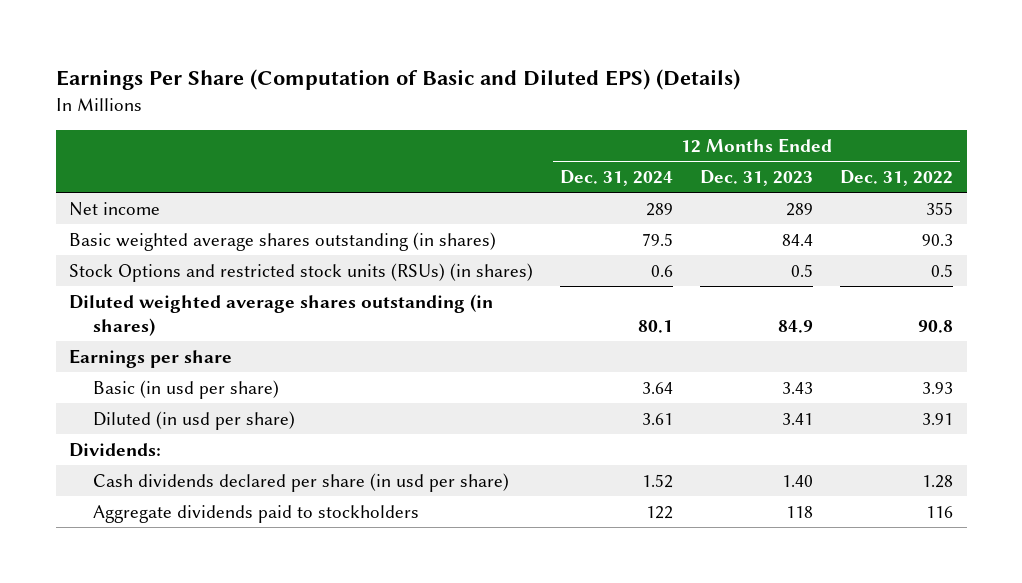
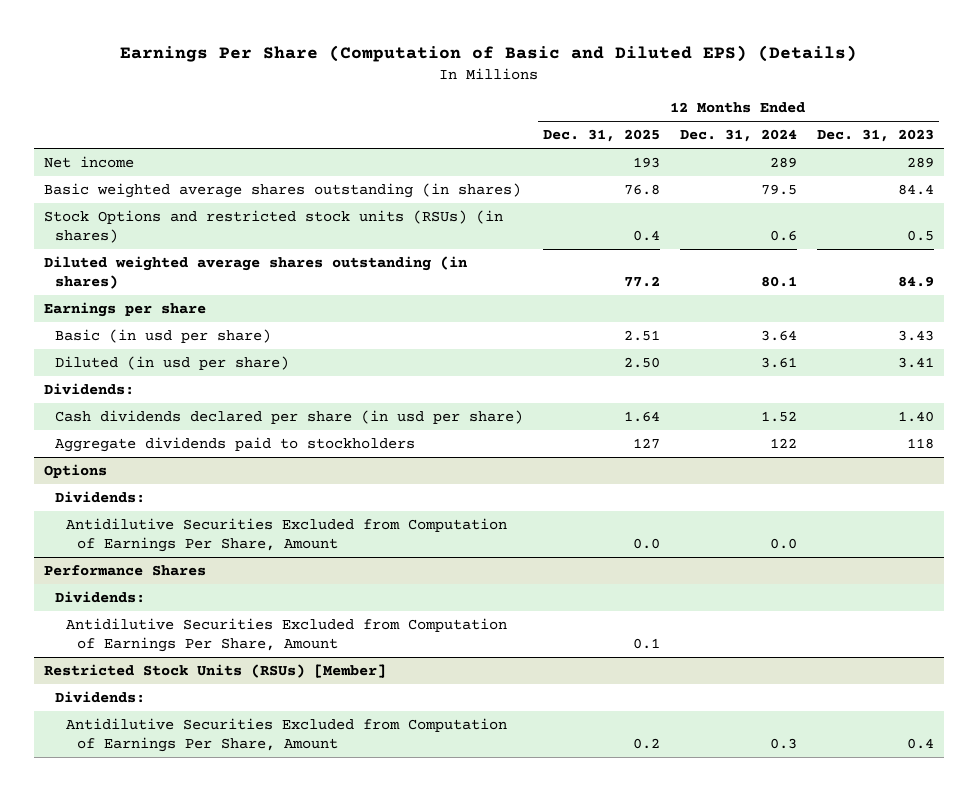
[840,170,954,187] Dec. 31, 2022 -> none
none -> [542,129,660,143] Dec. 31, 2025
none -> [43,463,107,478] Options
none -> [54,490,145,503] Dividends:
none -> [66,517,508,552] Antidilutive Securities Excluded from Computation of Earnings Per Share, Amount
none -> [43,564,206,576] Performance Shares
none -> [54,590,145,603] Dividends:
none -> [66,617,508,652] Antidilutive Securities Excluded from Computation of Earnings Per Share, Amount
none -> [43,663,386,678] Restricted Stock Units (RSUs) [Member]
none -> [54,690,145,703] Dividends:
none -> [66,717,508,752] Antidilutive Securities Excluded from Computation of Earnings Per Share, Amount

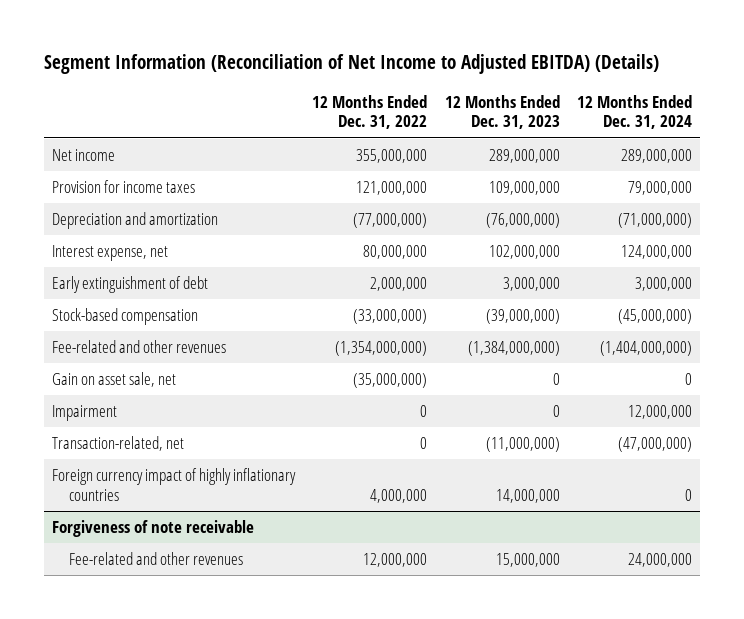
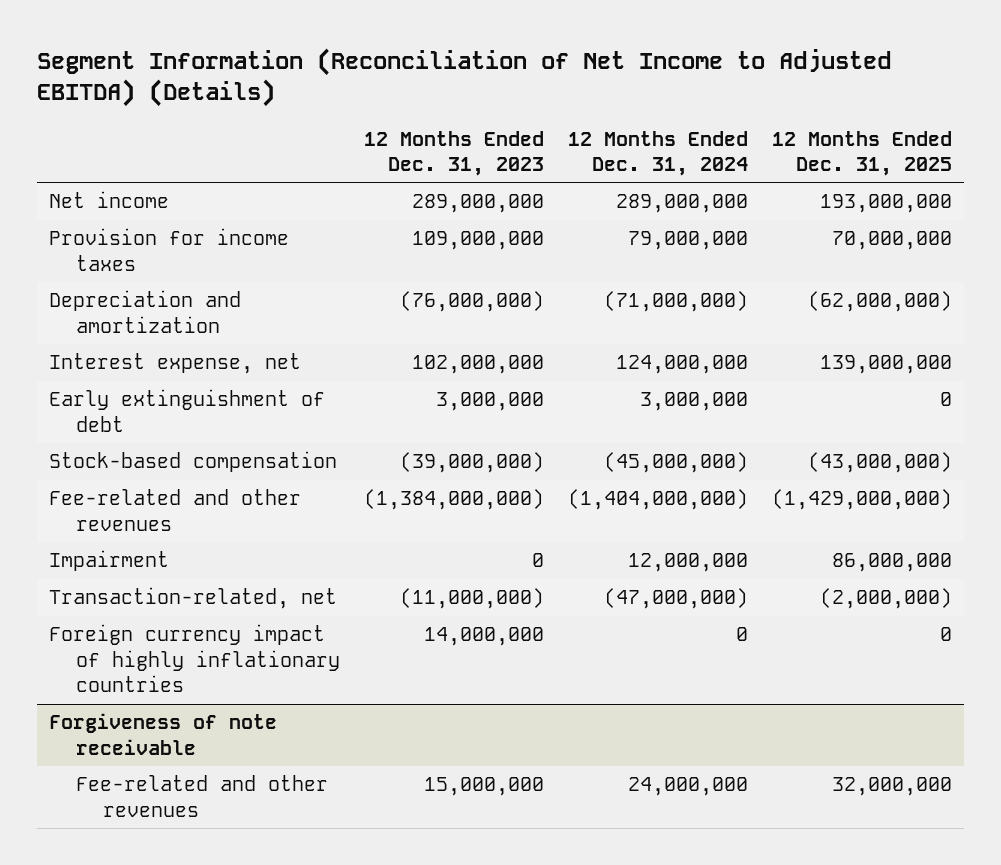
[312,94,428,130] 12 Months Ended Dec. 31, 2022 -> none
none -> [772,130,953,177] 12 Months Ended Dec. 31, 2025
[52,372,177,388] Gain on asset sale, net -> none

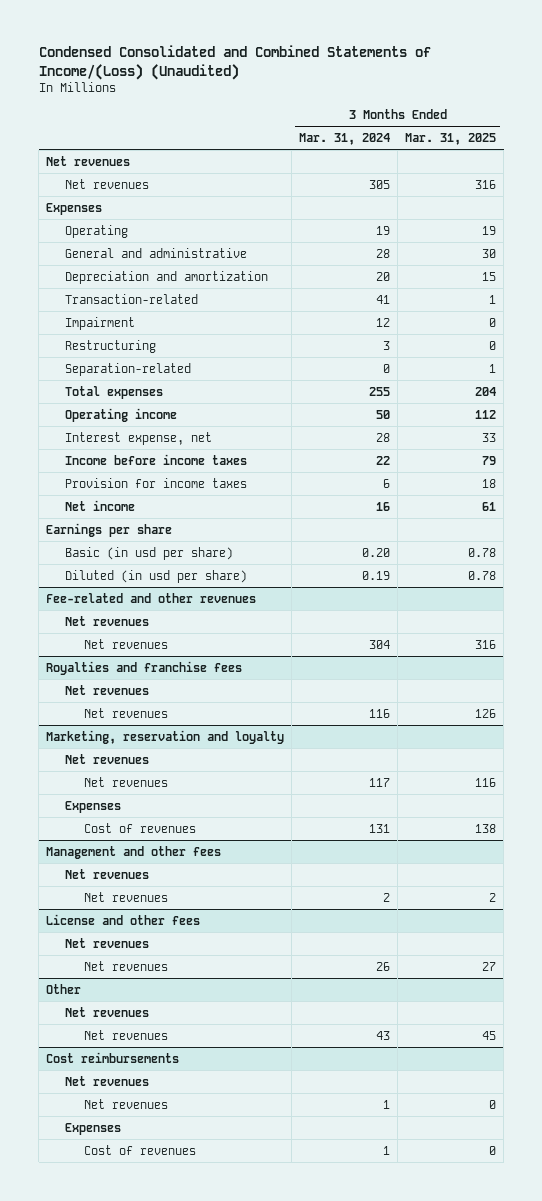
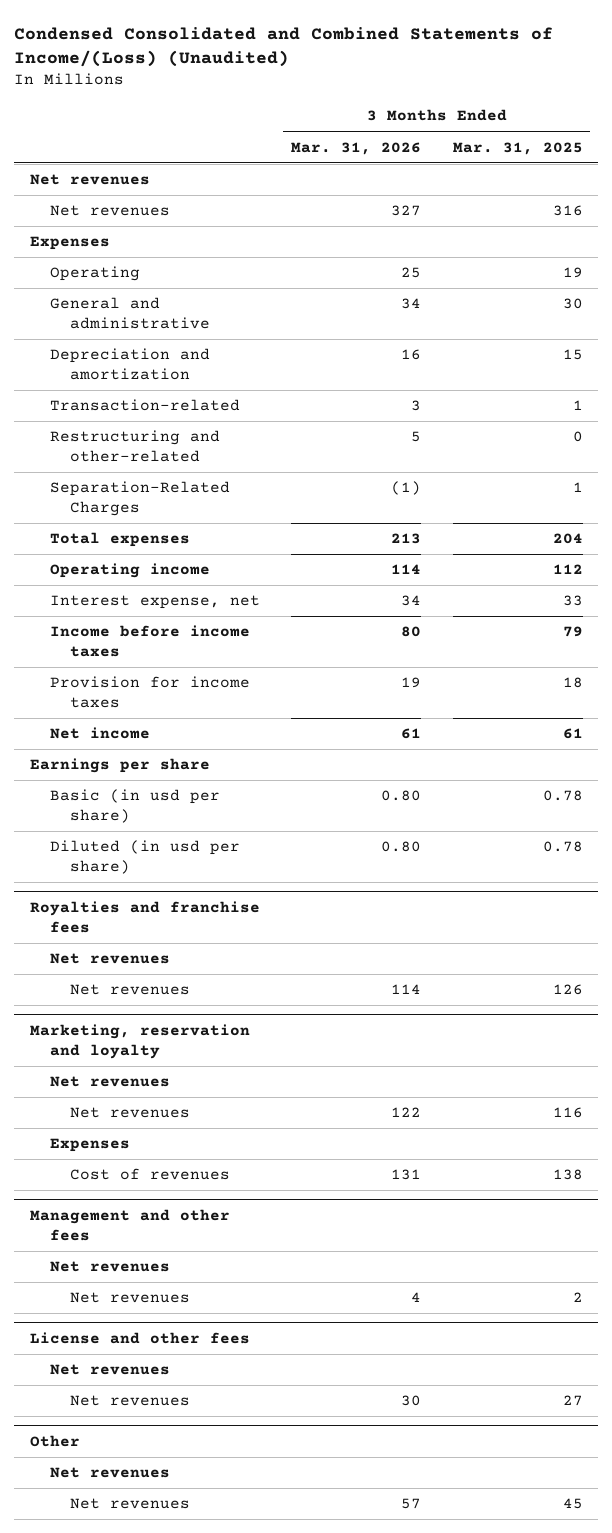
[299,133,391,146] Mar. 31, 2024 -> none
none -> [291,141,422,155] Mar. 31, 2026
[65,316,136,330] Impairment -> none
[65,339,157,353] Restructuring -> [49,430,220,462] Restructuring and other-related
[65,362,192,376] Separation-related -> [49,481,230,516] Separation-Related Charges
[46,592,257,603] Fee-related and other revenues -> none
[65,615,150,626] Net revenues -> none
[83,638,168,649] Net revenues -> none
[46,1051,180,1063] Cost reimbursements -> none
[65,1075,150,1086] Net revenues -> none
[83,1098,168,1109] Net revenues -> none
[65,1122,122,1135] Expenses -> none
[83,1144,196,1155] Cost of revenues -> none

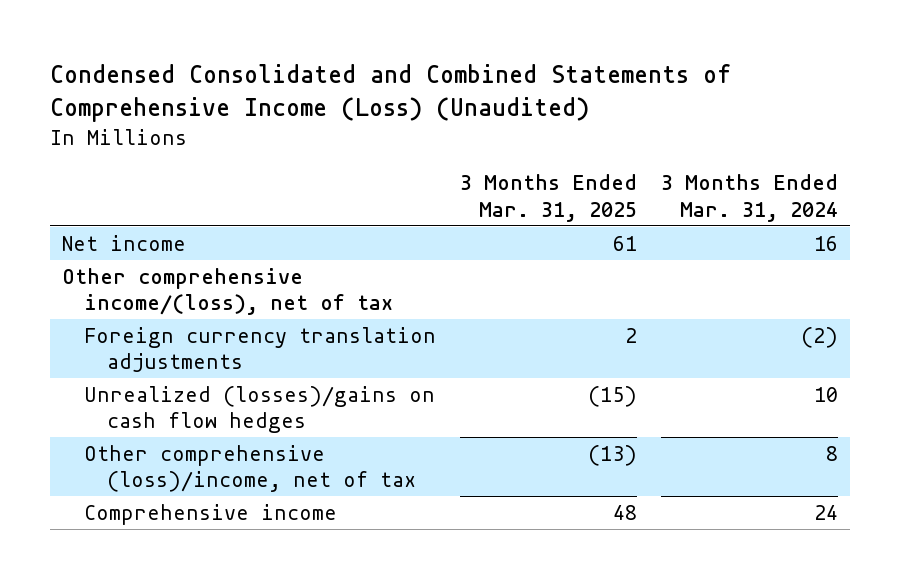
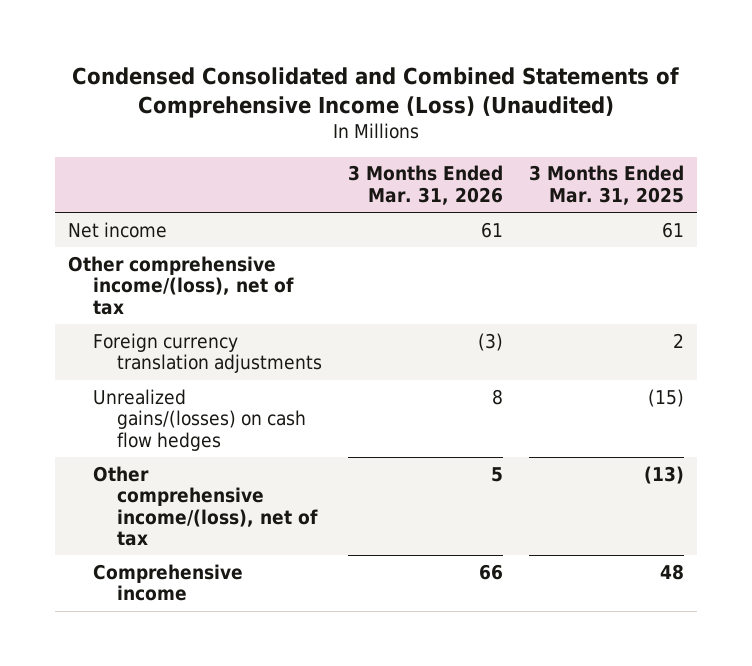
[661,174,839,222] 3 Months Ended Mar. 31, 2024 -> none
none -> [348,165,504,205] 3 Months Ended Mar. 31, 2026
[84,385,436,434] Unrealized (losses)/gains on cash flow hedges -> [92,388,307,451] Unrealized gains/(losses) on cash flow hedges
[84,444,416,493] Other comprehensive (loss)/income, net of tax -> [92,465,319,547] Other comprehensive income/(loss), net of tax

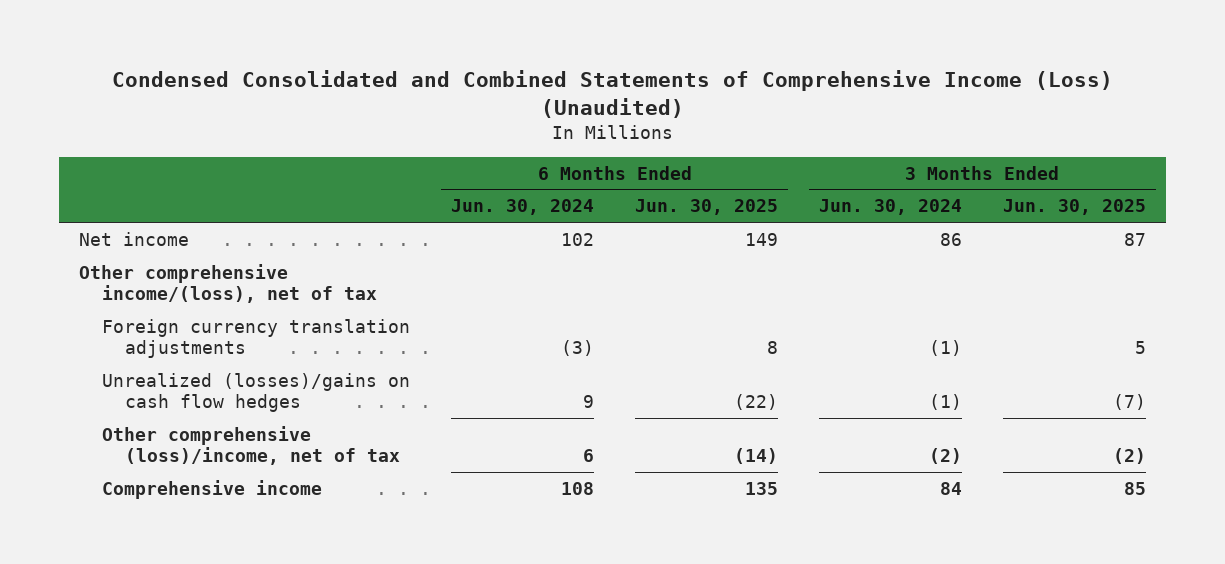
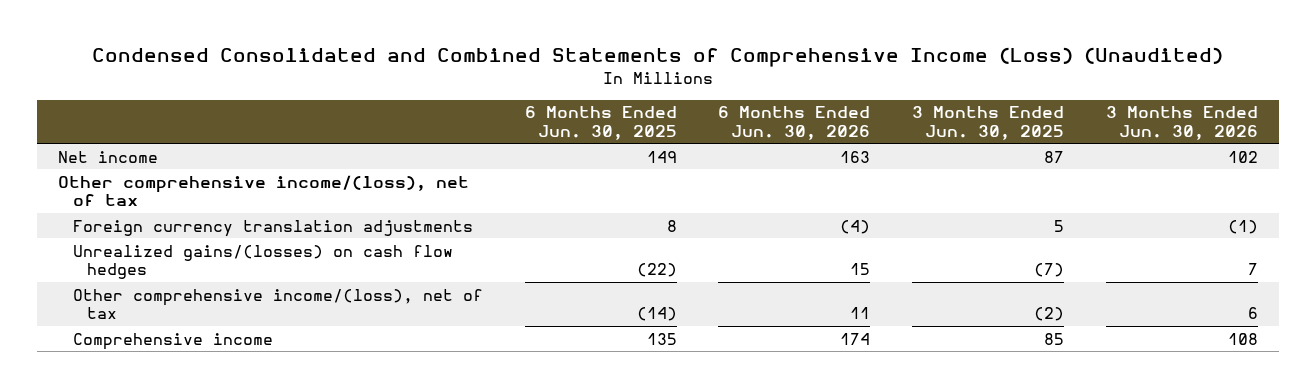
[451,199,595,216] Jun. 30, 2024 -> none
[818,199,962,216] Jun. 30, 2024 -> none
none -> [718,106,871,140] 6 Months Ended Jun. 30, 2026
none -> [1106,106,1259,140] 3 Months Ended Jun. 30, 2026
[102,372,411,413] Unrealized (losses)/gains on cash flow hedges -> [72,244,453,280] Unrealized gains/(losses) on cash flow hedges
[102,425,401,466] Other comprehensive (loss)/income, net of tax -> [72,288,483,320] Other comprehensive income/(loss), net of tax

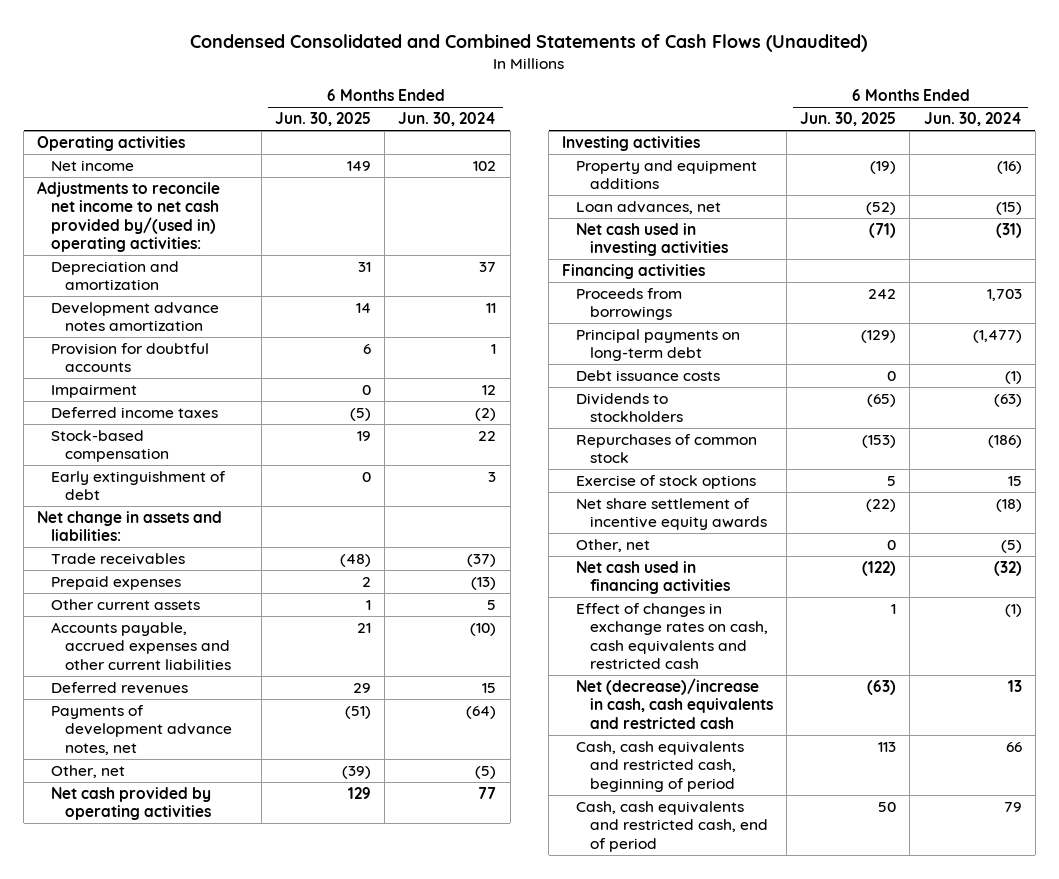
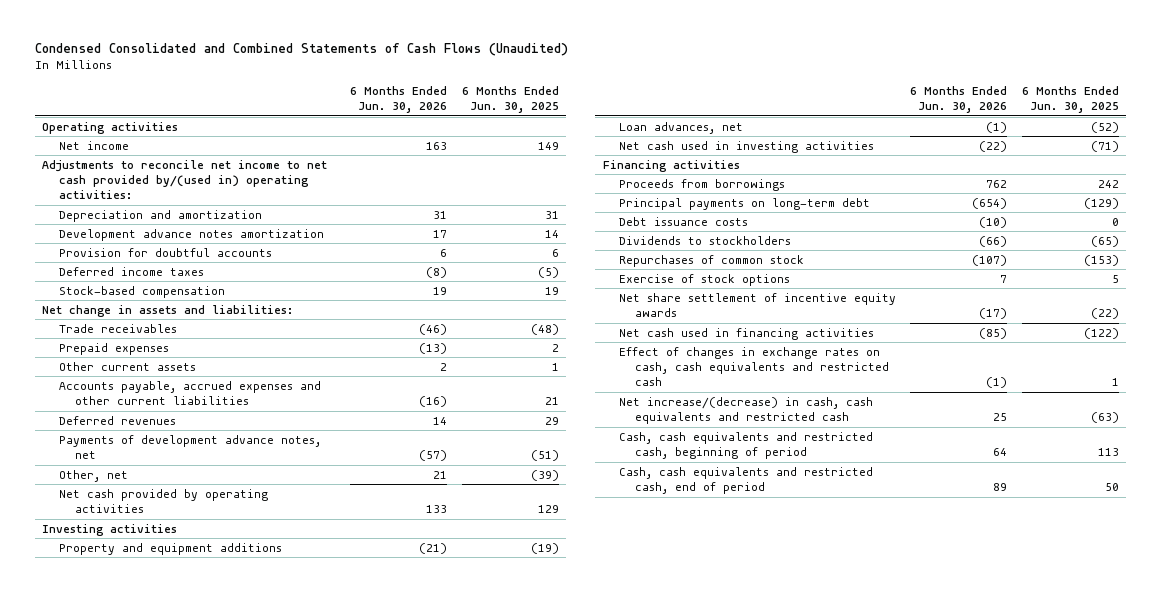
[398,112,497,127] Jun. 30, 2024 -> none
none -> [350,85,448,114] 6 Months Ended Jun. 30, 2026
[51,384,138,399] Impairment -> none
[51,471,227,501] Early extinguishment of debt -> none
[576,539,651,553] Other, net -> none
[576,678,773,729] Net (decrease)/increase in cash, cash equivalents and restricted cash -> [618,396,873,425] Net increase/(decrease) in cash, cash equivalents and restricted cash

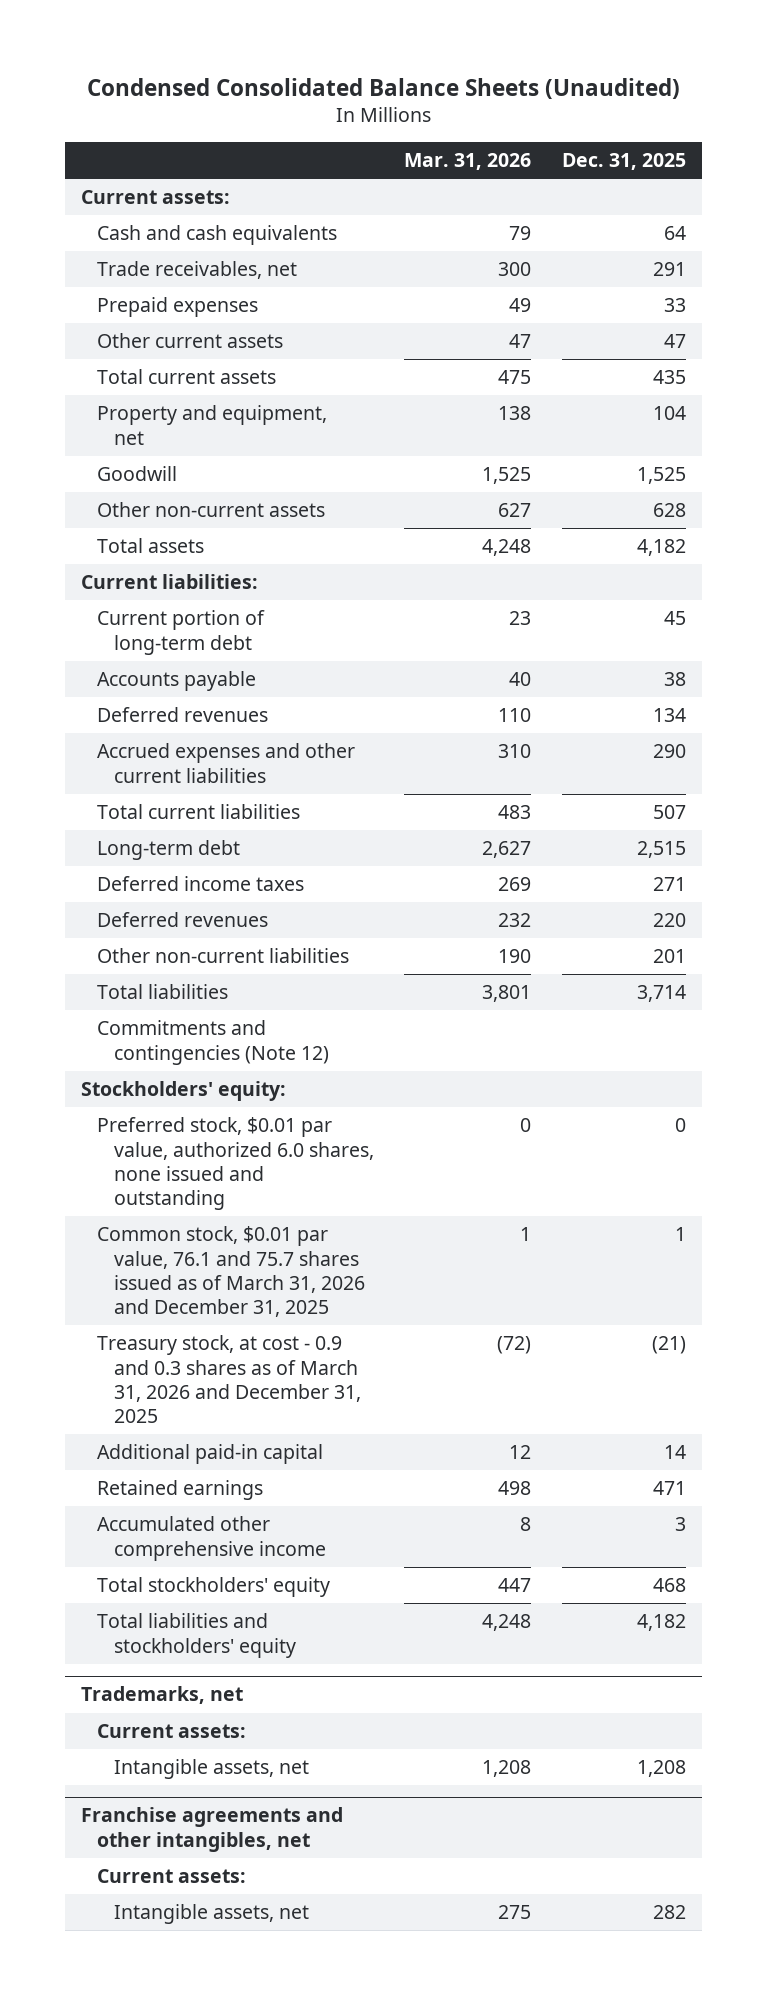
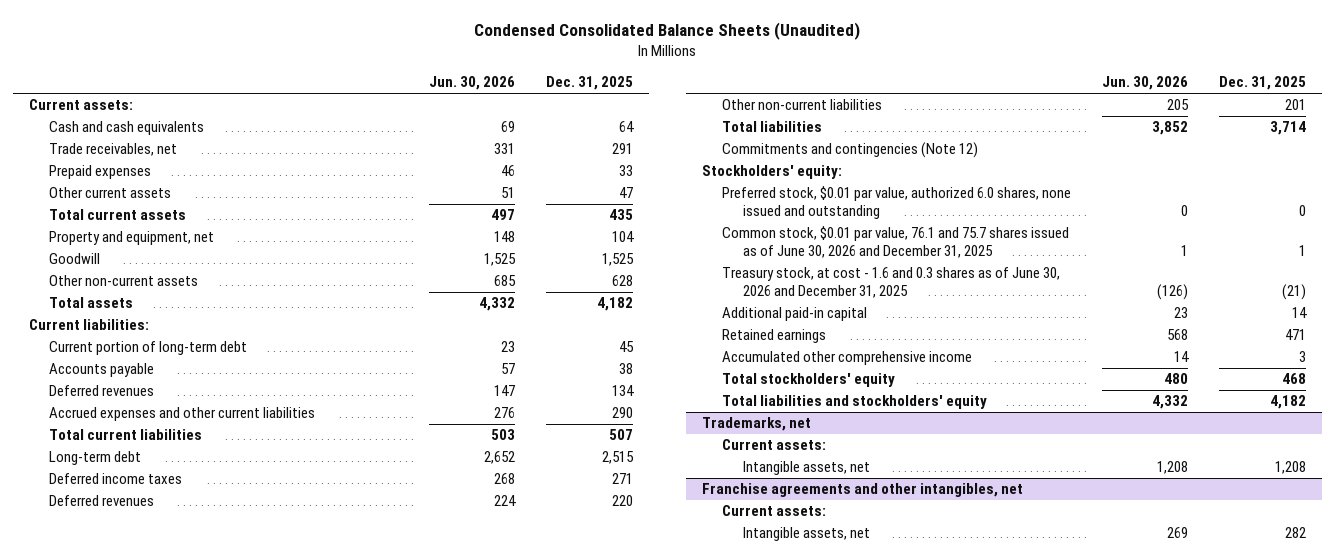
[404,153,532,171] Mar. 31, 2026 -> none
none -> [429,76,516,91] Jun. 30, 2026
[97,1226,365,1318] Common stock, $0.01 par value, 76.1 and 75.7 shares issued as of March 31, 2026 and December 31, 2025 -> [722,226,1070,259] Common stock, $0.01 par value, 76.1 and 75.7 shares issued as of June 30, 2026 and December 31, 2025
[97,1335,361,1424] Treasury stock, at cost - 0.9 and 0.3 shares as of March 31, 2026 and December 31, 2025 -> [722,267,1061,299] Treasury stock, at cost - 1.6 and 0.3 shares as of June 30, 2026 and December 31, 2025

